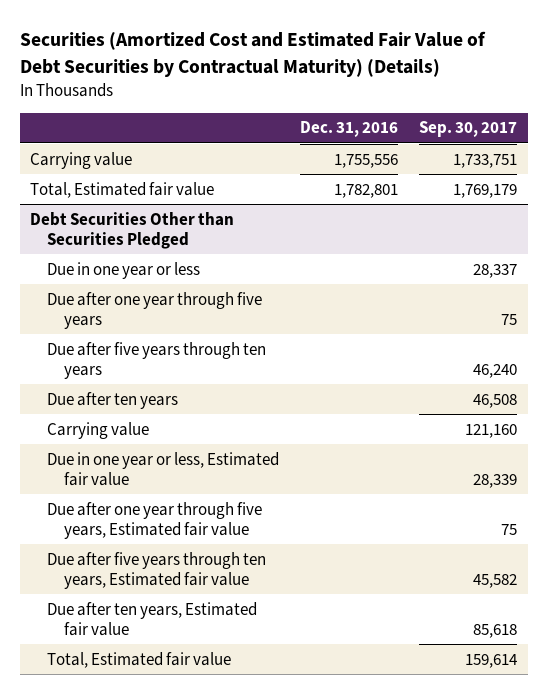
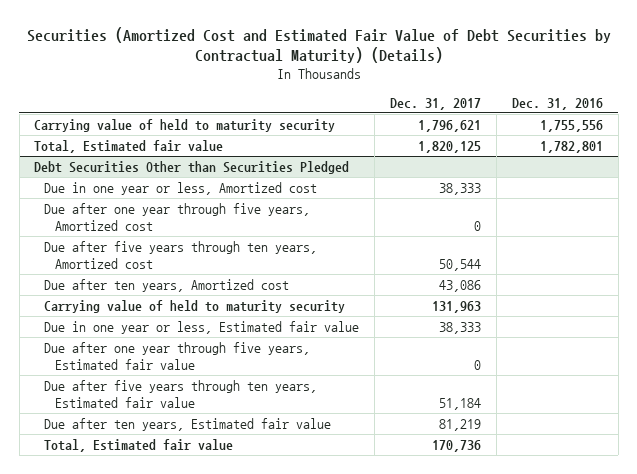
[419,121,518,138] Sep. 30, 2017 -> none
none -> [390,97,482,110] Dec. 31, 2017
[30,151,133,169] Carrying value -> [34,118,336,132] Carrying value of held to maturity security
[47,261,201,279] Due in one year or less -> [44,181,318,195] Due in one year or less, Amortized cost
[47,291,263,329] Due after one year through five years -> [44,202,311,231] Due after one year through five years, Amortized cost
[47,341,267,379] Due after five years through ten years -> [44,240,318,269] Due after five years through ten years, Amortized cost
[47,391,179,409] Due after ten years -> [44,278,290,292] Due after ten years, Amortized cost
[47,421,150,439] Carrying value -> [44,299,346,313] Carrying value of held to maturity security

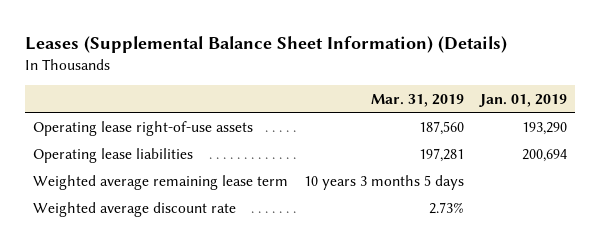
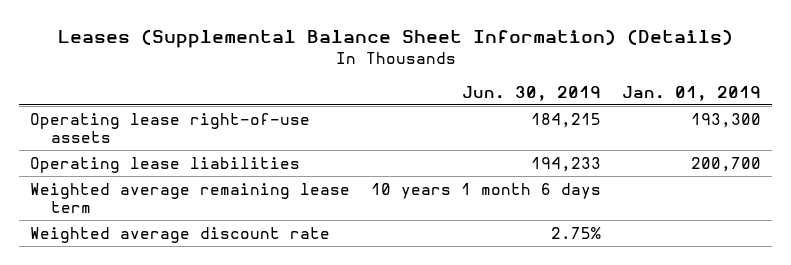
[370,93,464,107] Mar. 31, 2019 -> none
none -> [462,85,602,101] Jun. 30, 2019
[521,121,567,135] 193,290 -> [691,112,762,128] 193,300
[521,148,567,162] 200,694 -> [691,156,762,172] 200,700

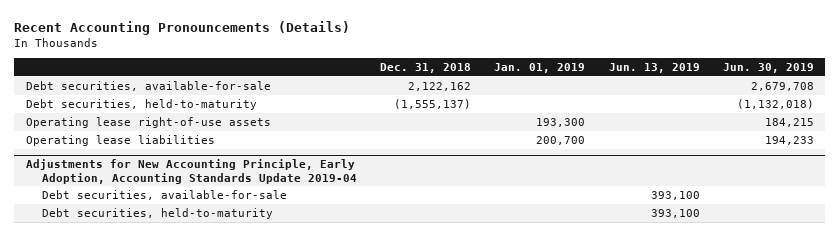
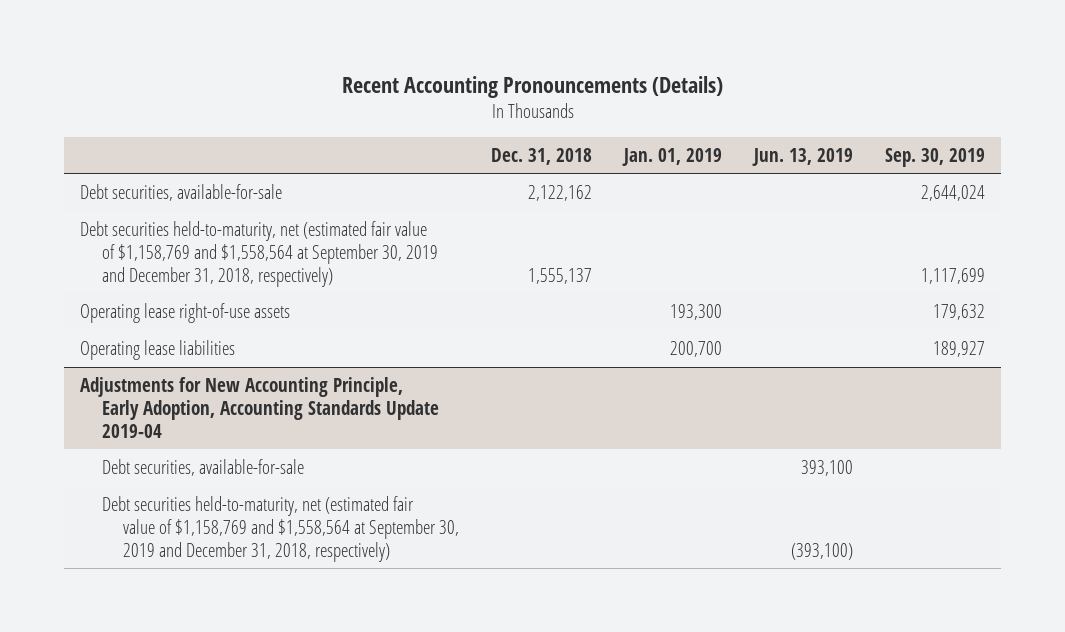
[722,62,814,73] Jun. 30, 2019 -> none
none -> [885,147,986,167] Sep. 30, 2019
[25,98,257,110] Debt securities, held-to-maturity -> [79,220,438,287] Debt securities held-to-maturity, net (estimated fair value of $1,158,769 and $1,558,564 at September 30, 2019 and December 31, 2018, respectively)
[394,98,472,109] (1,555,137) -> [528,267,593,284] 1,555,137
[42,207,274,219] Debt securities, held-to-maturity -> [101,495,460,562] Debt securities held-to-maturity, net (estimated fair value of $1,158,769 and $1,558,564 at September 30, 2019 and December 31, 2018, respectively)
[650,208,700,218] 393,100 -> [791,542,854,560] (393,100)

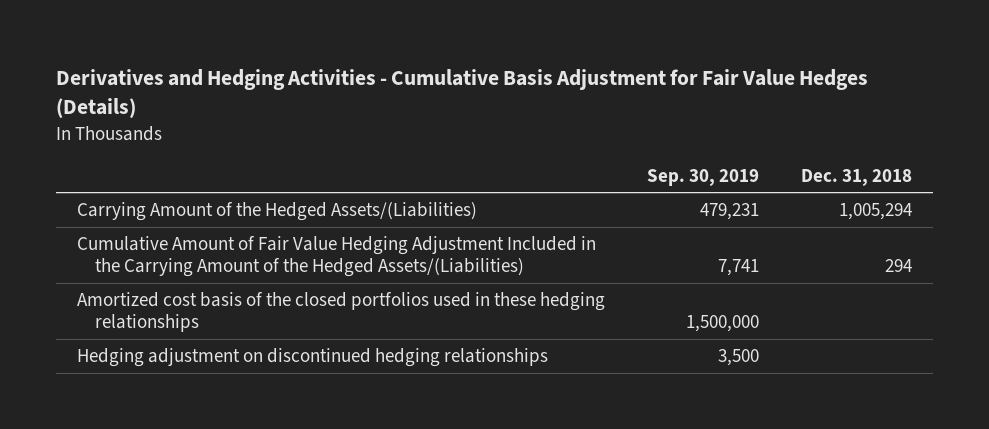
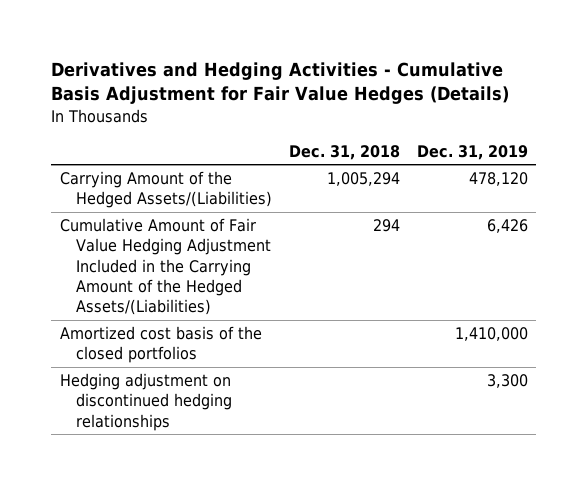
[647,168,760,186] Sep. 30, 2019 -> none
none -> [416,144,528,160] Dec. 31, 2019
[76,292,605,333] Amortized cost basis of the closed portfolios used in these hedging relationships -> [59,326,262,364] Amortized cost basis of the closed portfolios

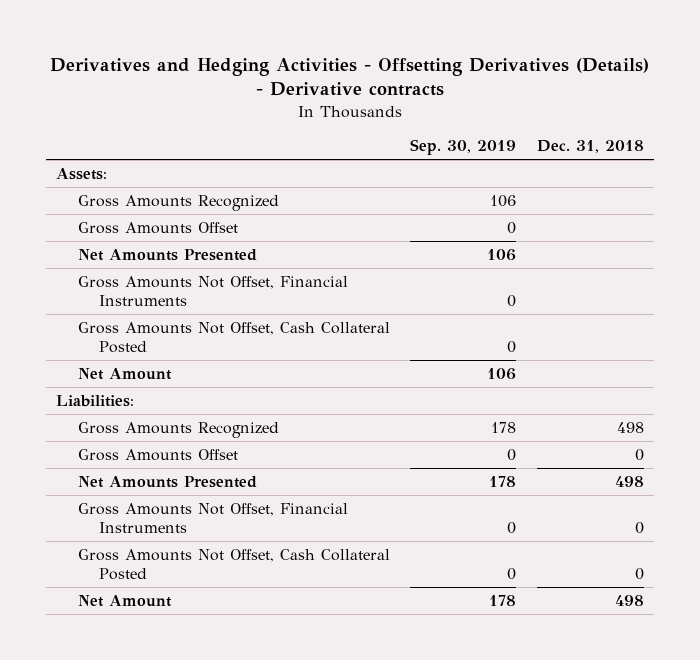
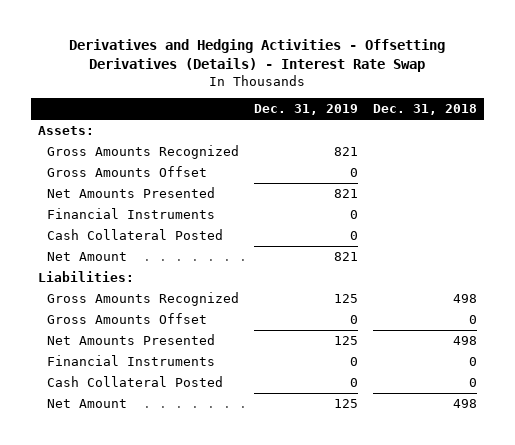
[50,57,650,97] Derivatives and Hedging Activities - Offsetting Derivatives (Details) - Derivative contracts -> [69,39,446,73] Derivatives and Hedging Activities - Offsetting Derivatives (Details) - Interest Rate Swap
[410,139,517,156] Sep. 30, 2019 -> none
none -> [253,104,358,116] Dec. 31, 2019
[77,275,348,306] Gross Amounts Not Offset, Financial Instruments -> [47,208,216,220] Financial Instruments
[77,321,390,353] Gross Amounts Not Offset, Cash Collateral Posted -> [47,229,224,241] Cash Collateral Posted
[77,502,348,533] Gross Amounts Not Offset, Financial Instruments -> [47,355,216,367] Financial Instruments
[77,548,390,580] Gross Amounts Not Offset, Cash Collateral Posted -> [47,376,224,388] Cash Collateral Posted

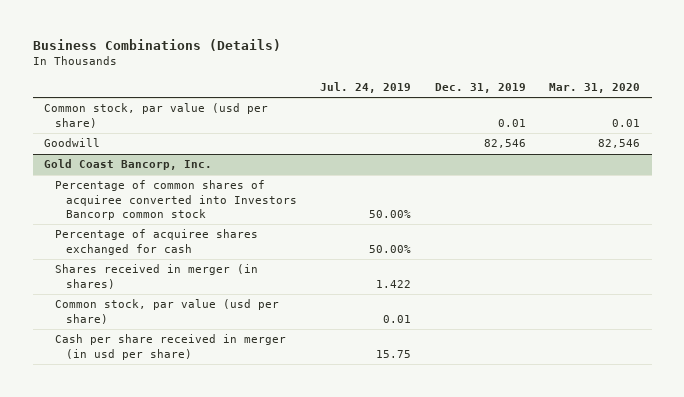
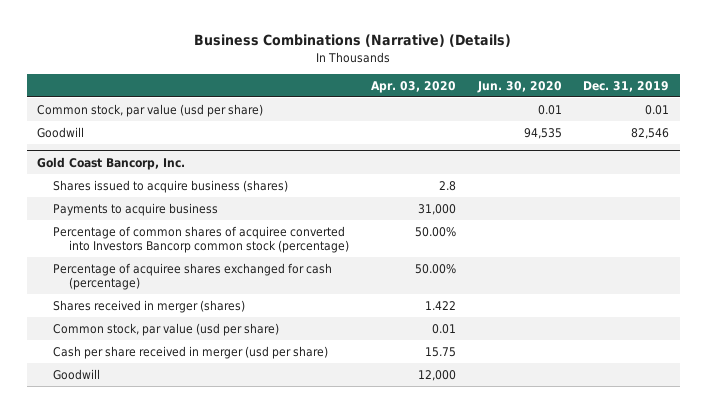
[32,38,281,51] Business Combinations (Details) -> [194,34,512,48] Business Combinations (Narrative) (Details)
[320,81,412,93] Jul. 24, 2019 -> none
[548,82,640,93] Mar. 31, 2020 -> none
none -> [370,80,456,93] Apr. 03, 2020
none -> [476,80,562,93] Jun. 30, 2020
none -> [53,179,289,193] Shares issued to acquire business (shares)
none -> [53,202,219,216] Payments to acquire business
[55,180,297,221] Percentage of common shares of acquiree converted into Investors Bancorp common stock -> [53,225,350,253] Percentage of common shares of acquiree converted into Investors Bancorp common stock (percentage)
[55,229,259,255] Percentage of acquiree shares exchanged for cash -> [53,262,333,290] Percentage of acquiree shares exchanged for cash (percentage)
[55,264,259,289] Shares received in merger (in shares) -> [53,299,246,313] Shares received in merger (shares)
[55,334,287,360] Cash per share received in merger (in usd per share) -> [53,345,329,359] Cash per share received in merger (usd per share)
none -> [53,368,101,380] Goodwill

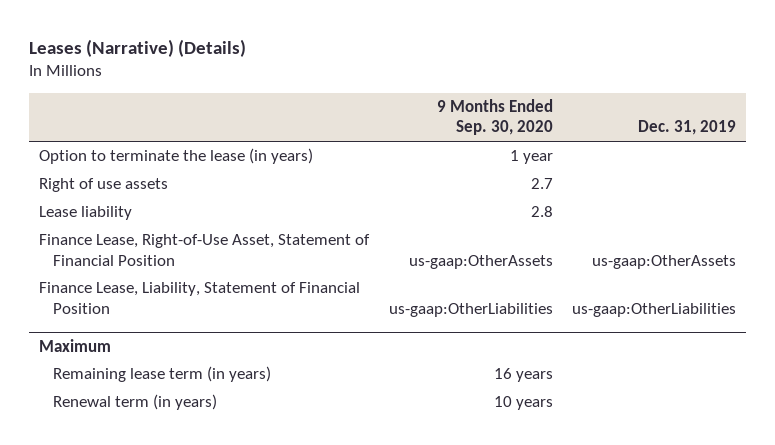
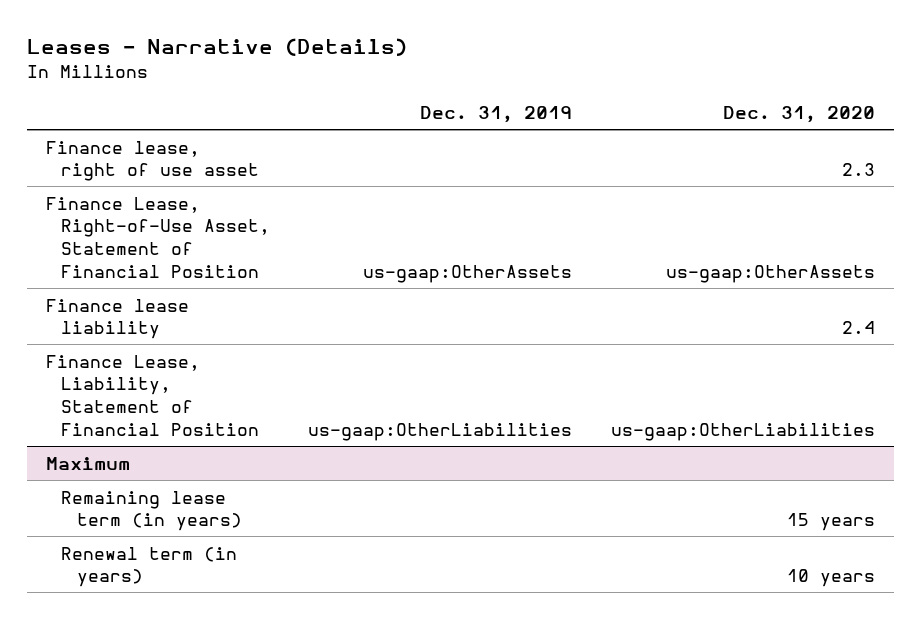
[28,39,246,58] Leases (Narrative) (Details) -> [26,38,407,57] Leases - Narrative (Details)
[436,99,553,136] 9 Months Ended Sep. 30, 2020 -> none
none -> [722,105,875,123] Dec. 31, 2020
[38,148,313,165] Option to terminate the lease (in years) -> none
[38,206,132,221] Lease liability -> none
[38,178,168,193] Right of use assets -> [46,140,260,182] Finance lease, right of use asset
none -> [46,298,190,340] Finance lease liability

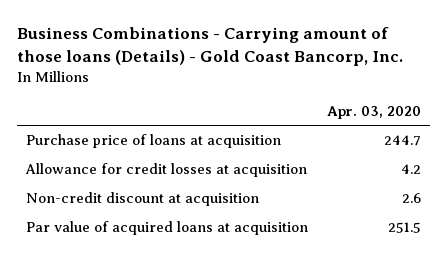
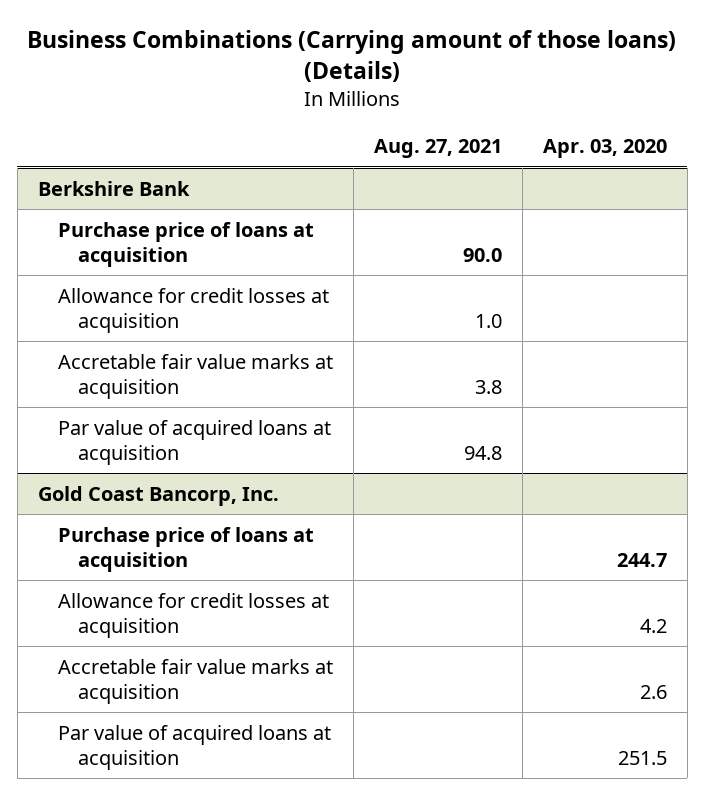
[16,27,403,67] Business Combinations - Carrying amount of those loans (Details) - Gold Coast Bancorp, Inc. -> [27,30,677,83] Business Combinations (Carrying amount of those loans) (Details)
none -> [373,139,502,159] Aug. 27, 2021
none -> [37,180,190,196] Berkshire Bank
none -> [58,221,315,267] Purchase price of loans at acquisition
none -> [58,287,330,333] Allowance for credit losses at acquisition
none -> [58,353,334,399] Accretable fair value marks at acquisition
none -> [58,419,332,465] Par value of acquired loans at acquisition
none -> [37,485,279,506] Gold Coast Bancorp, Inc.
[25,192,259,207] Non-credit discount at acquisition -> [58,658,334,704] Accretable fair value marks at acquisition

